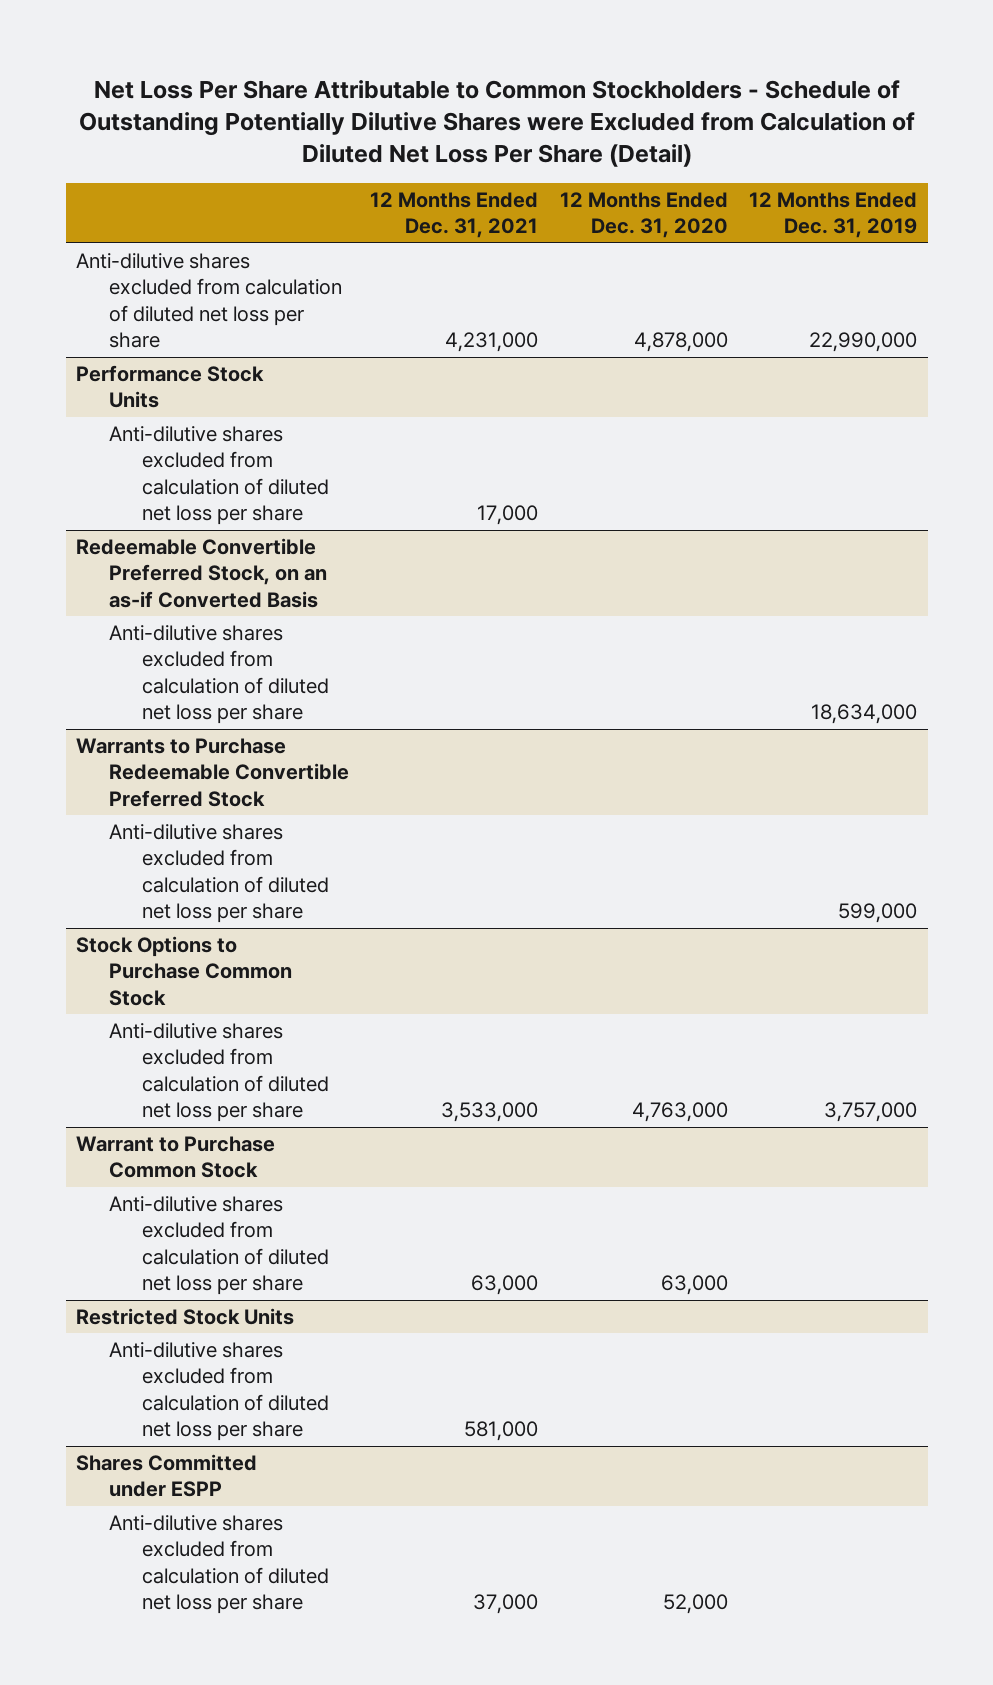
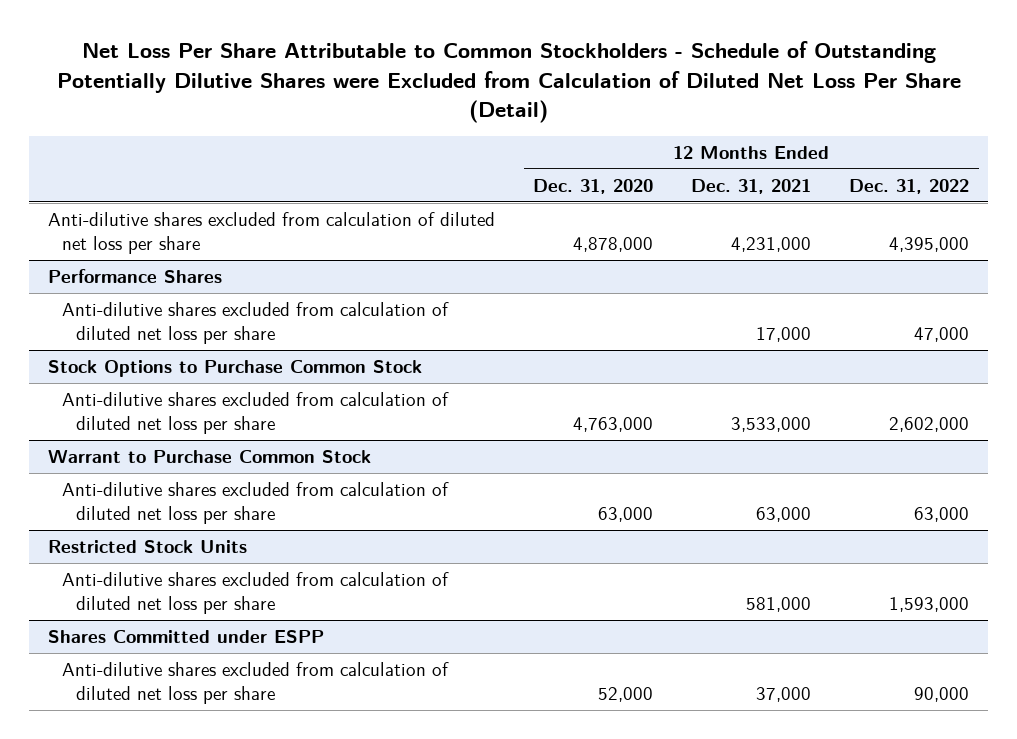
[748,191,917,239] 12 Months Ended Dec. 31, 2019 -> none
none -> [849,178,970,194] Dec. 31, 2022
[76,365,265,409] Performance Stock Units -> [48,269,223,284] Performance Shares
[76,538,327,608] Redeemable Convertible Preferred Stock, on an as-if Converted Basis -> none
[108,625,329,725] Anti-dilutive shares excluded from calculation of diluted net loss per share -> none
[76,738,349,807] Warrants to Purchase Redeemable Convertible Preferred Stock -> none
[108,824,329,924] Anti-dilutive shares excluded from calculation of diluted net loss per share -> none

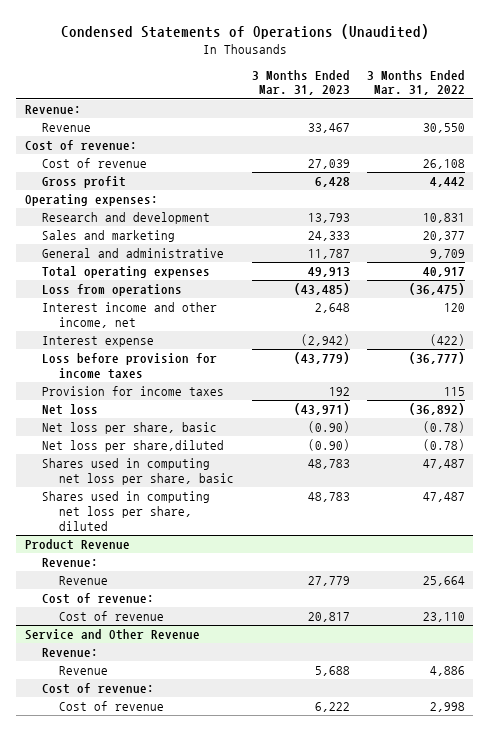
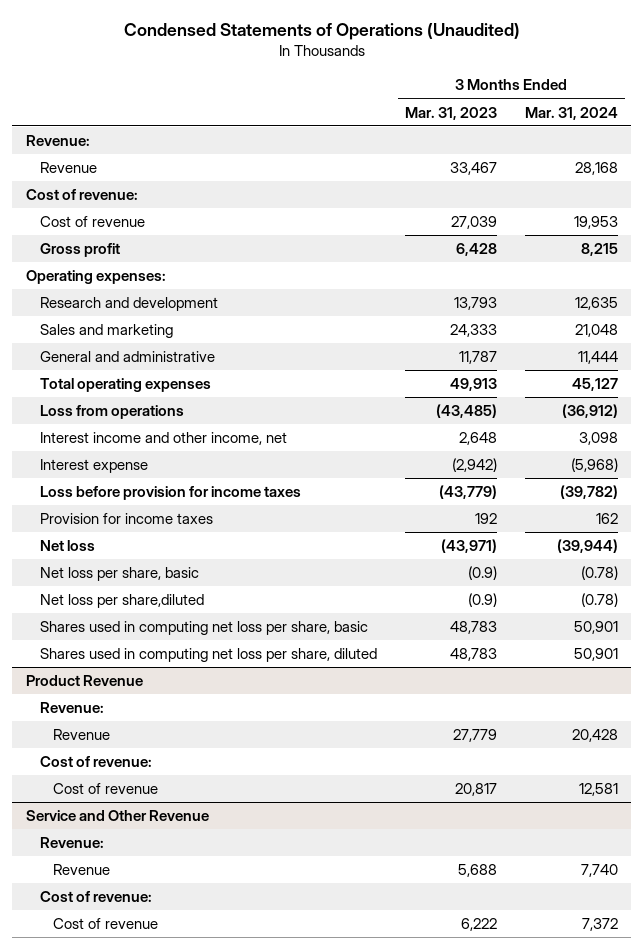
[366,69,465,96] 3 Months Ended Mar. 31, 2022 -> none
none -> [524,106,618,120] Mar. 31, 2024
[307,421,350,434] (0.90) -> [467,566,497,581] (0.9)
[307,439,350,452] (0.90) -> [467,593,497,608] (0.9)

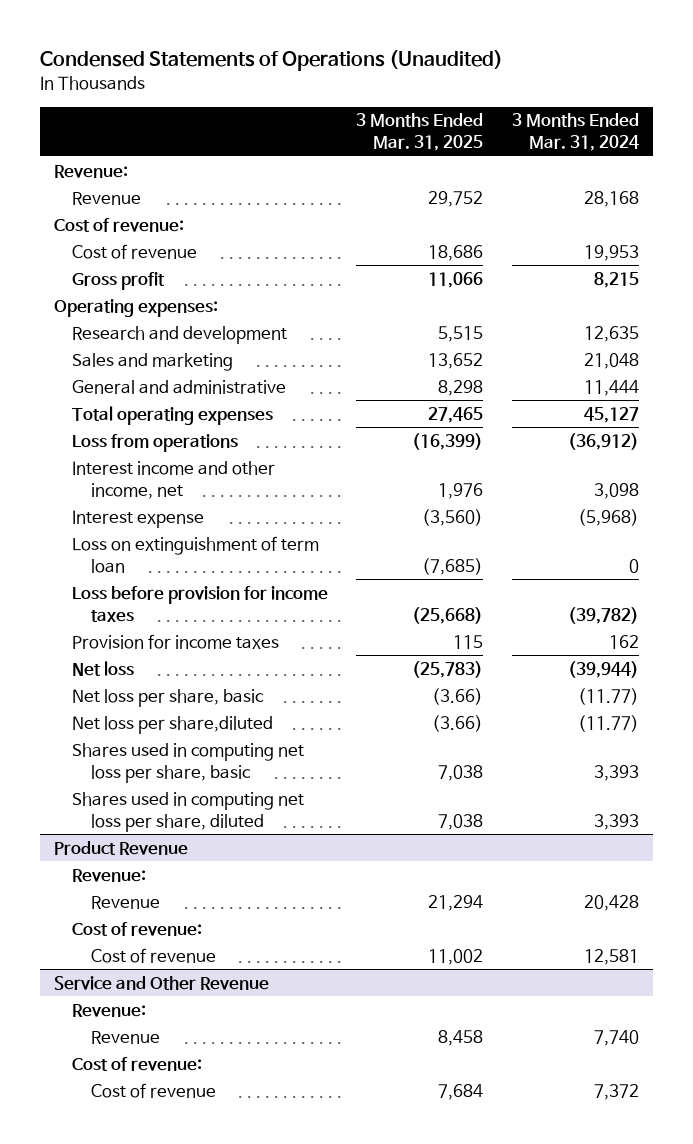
[404,106,497,120] Mar. 31, 2023 -> none
none -> [356,113,484,152] 3 Months Ended Mar. 31, 2025
none -> [72,535,320,573] Loss on extinguishment of term loan
[580,566,618,581] (0.78) -> [577,687,639,705] (11.77)
[580,593,618,608] (0.78) -> [577,714,639,732] (11.77)
[573,621,618,635] 50,901 -> [593,764,639,781] 3,393
[573,648,618,662] 50,901 -> [593,813,639,830] 3,393

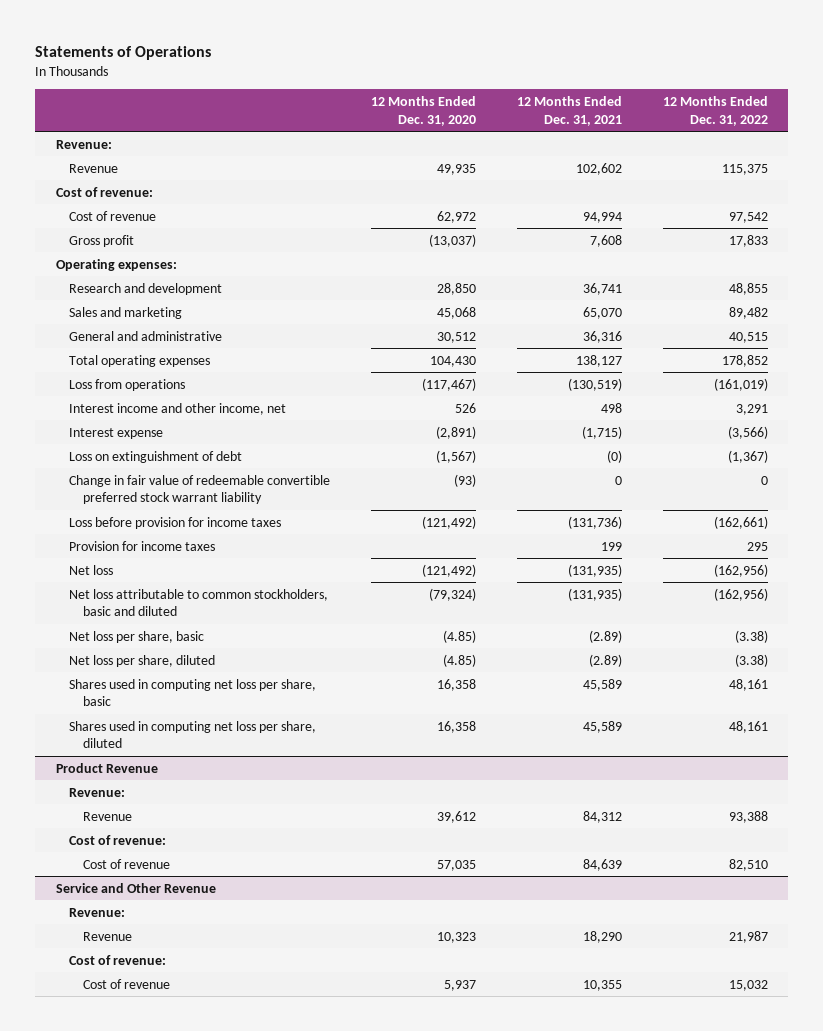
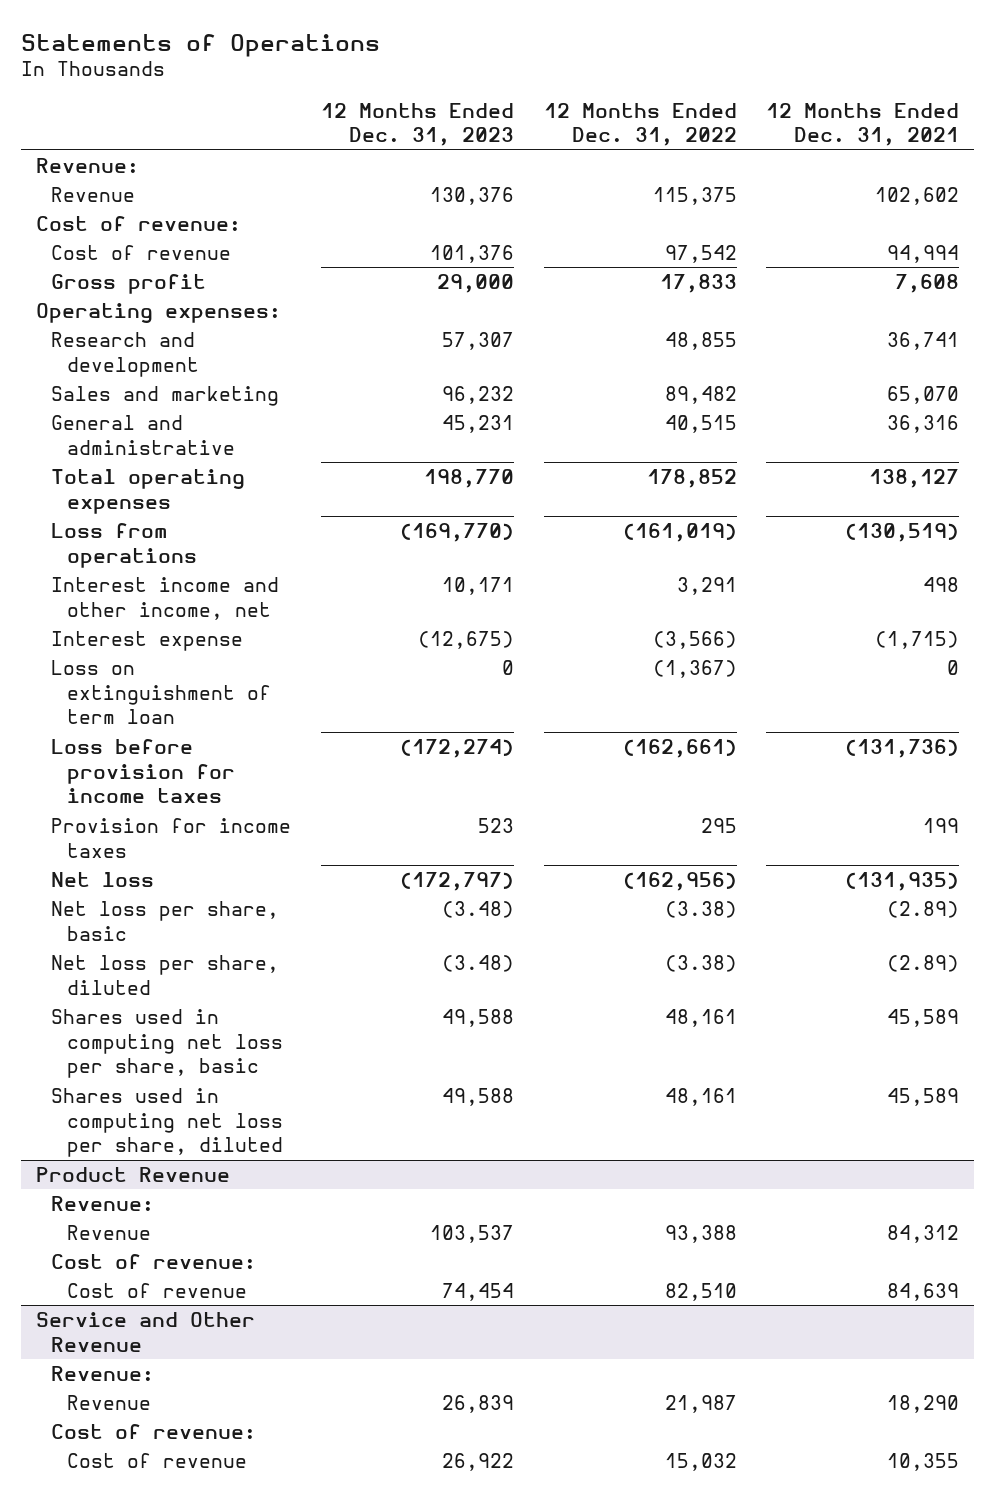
[370,96,476,126] 12 Months Ended Dec. 31, 2020 -> none
none -> [320,102,514,147] 12 Months Ended Dec. 31, 2023
[69,474,331,505] Change in fair value of redeemable convertible preferred stock warrant liability -> none
[69,450,243,463] Loss on extinguishment of debt -> [51,660,271,725] Loss on extinguishment of term loan
[606,449,622,463] (0) -> [947,660,960,676] 0
[69,588,329,617] Net loss attributable to common stockholders, basic and diluted -> none

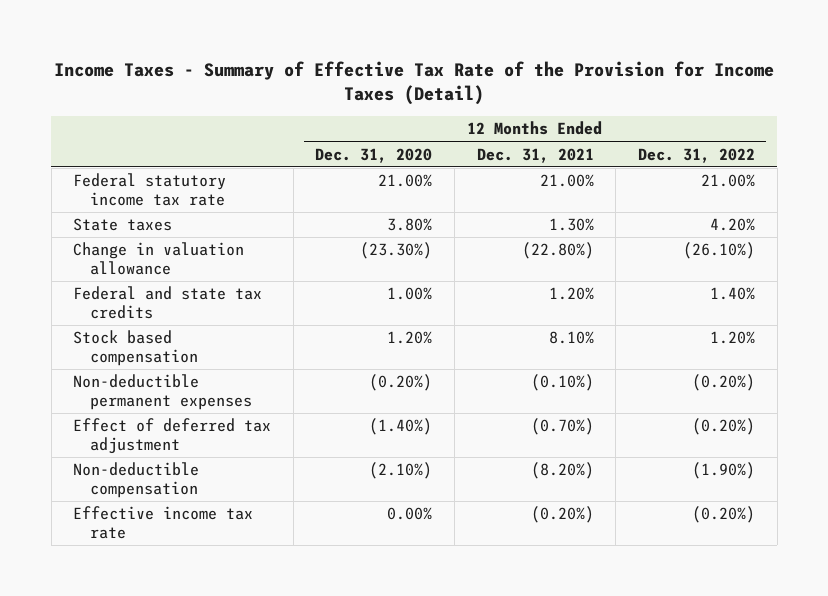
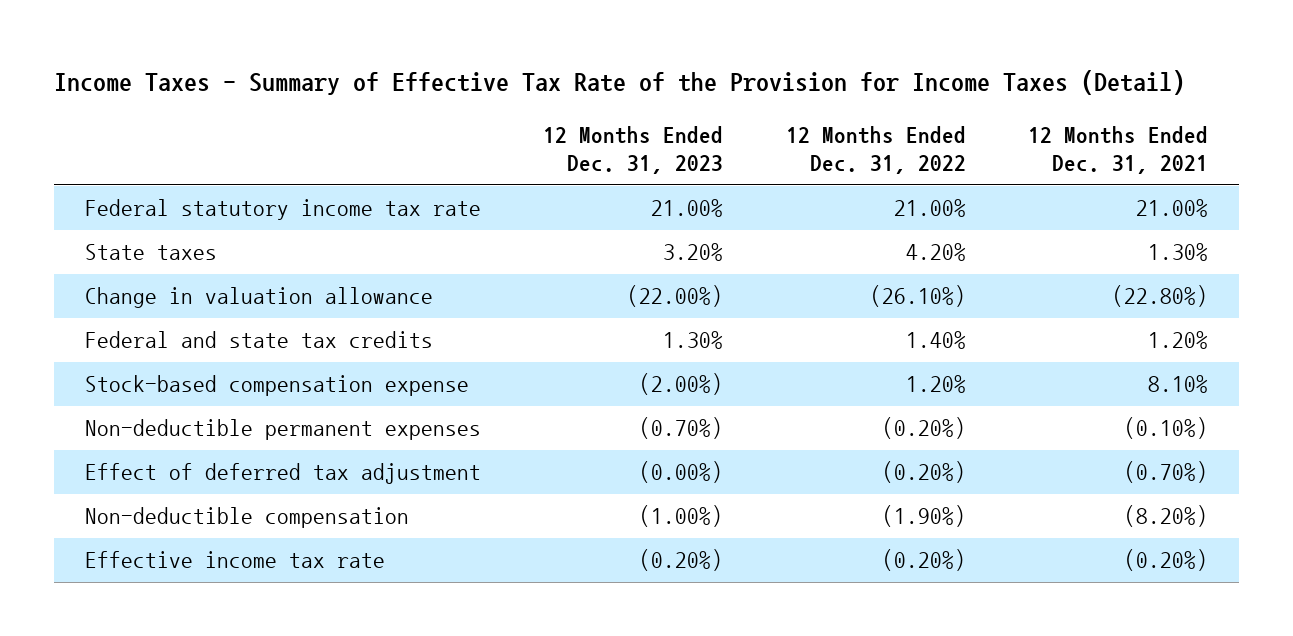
[315,147,433,163] Dec. 31, 2020 -> none
none -> [543,125,724,174] 12 Months Ended Dec. 31, 2023
[73,330,198,367] Stock based compensation -> [85,375,470,397] Stock-based compensation expense

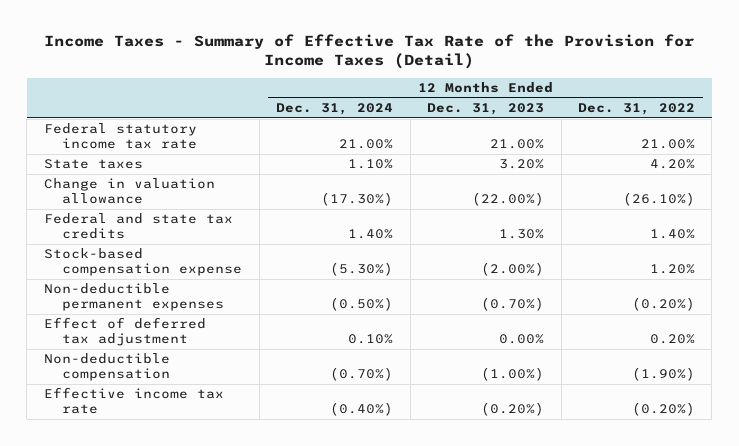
[1027,125,1208,174] 12 Months Ended Dec. 31, 2021 -> none
none -> [276,103,394,116] Dec. 31, 2024
[639,461,724,484] (0.00%) -> [499,334,545,345] 0.00%
[881,461,966,484] (0.20%) -> [650,334,696,345] 0.20%

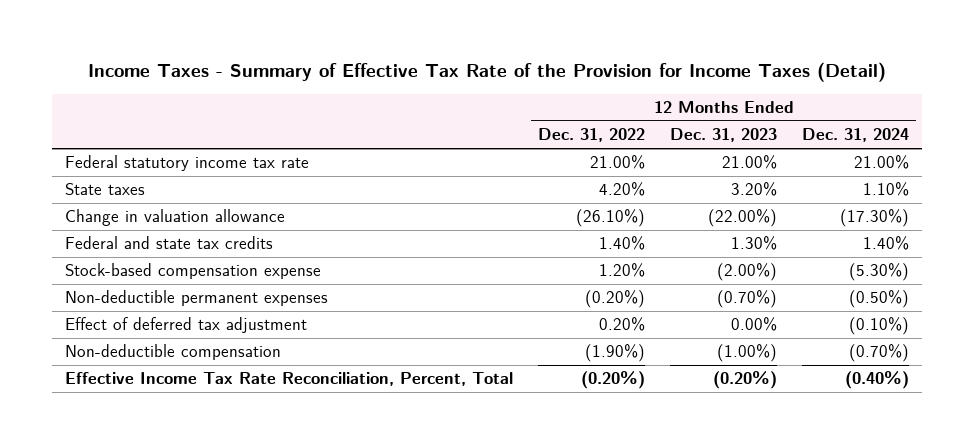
[348,334,394,345] 0.10% -> [849,317,910,336] (0.10%)
[43,387,224,415] Effective income tax rate -> [64,372,513,387] Effective Income Tax Rate Reconciliation, Percent, Total

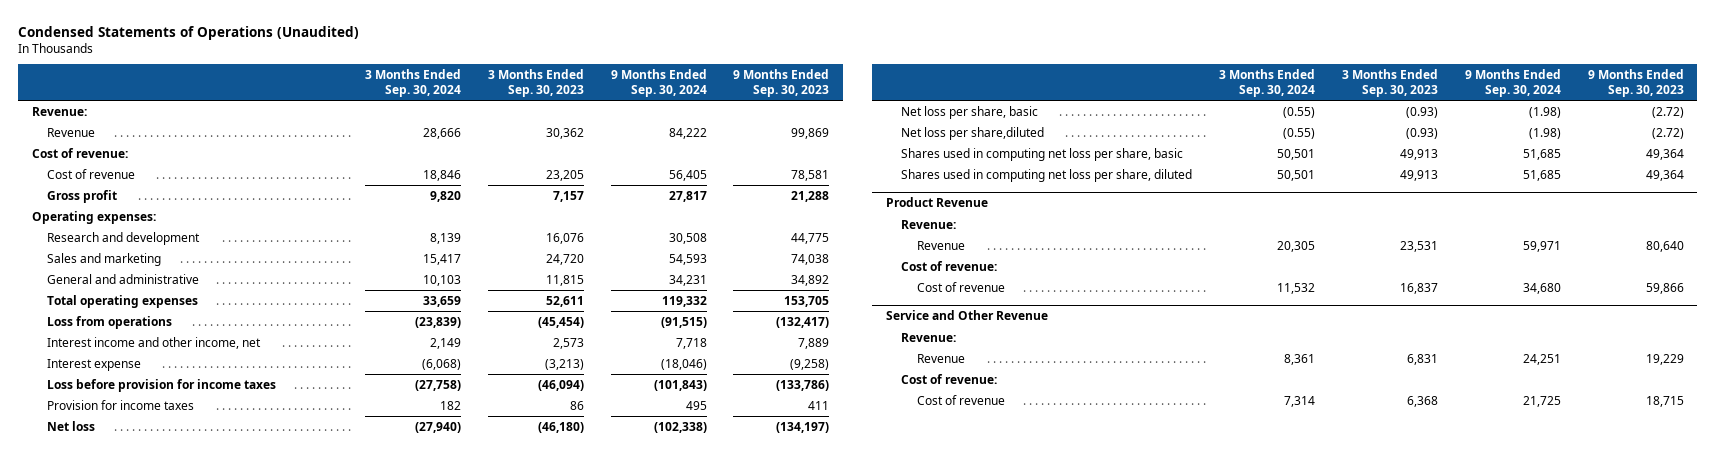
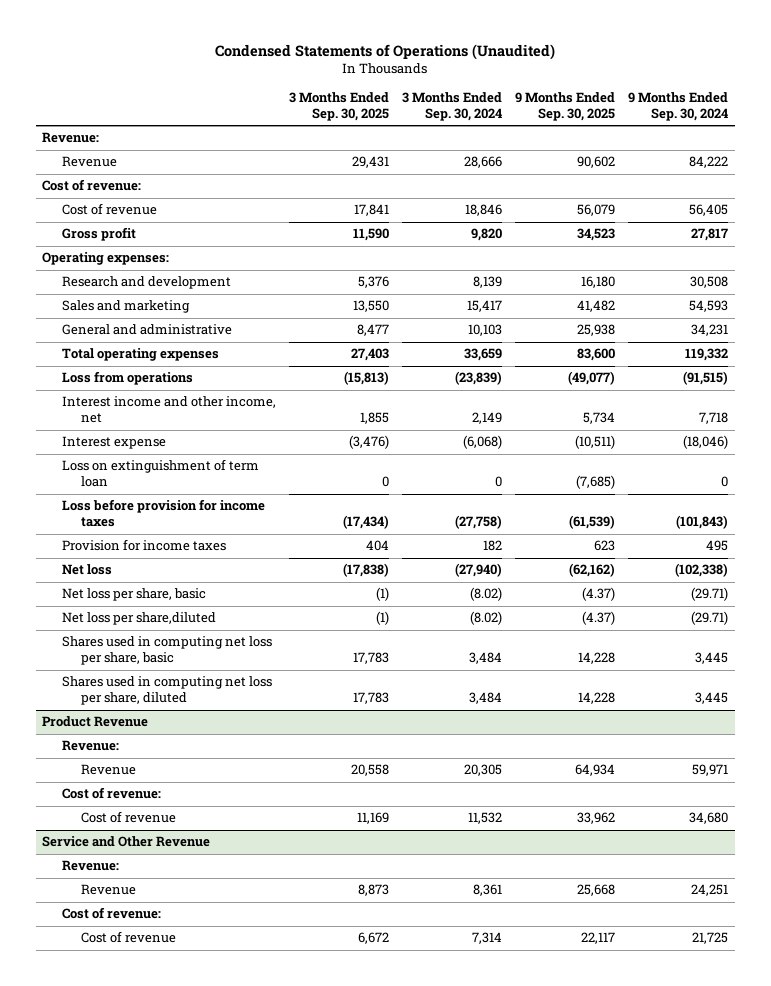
[487,69,584,97] 3 Months Ended Sep. 30, 2023 -> none
[733,69,830,97] 9 Months Ended Sep. 30, 2023 -> none
none -> [289,92,390,122] 3 Months Ended Sep. 30, 2025
none -> [515,92,616,122] 9 Months Ended Sep. 30, 2025
none -> [61,459,259,488] Loss on extinguishment of term loan
[1283,106,1316,118] (0.55) -> [470,587,503,602] (8.02)
[1528,106,1561,118] (1.98) -> [691,587,729,602] (29.71)
[1283,127,1316,139] (0.55) -> [470,611,503,626] (8.02)
[1528,127,1561,139] (1.98) -> [691,611,729,626] (29.71)
[1277,148,1316,160] 50,501 -> [469,652,503,665] 3,484
[1522,148,1561,160] 51,685 -> [695,652,729,665] 3,445
[1277,169,1316,181] 50,501 -> [469,692,503,705] 3,484
[1522,169,1561,181] 51,685 -> [695,692,729,705] 3,445

